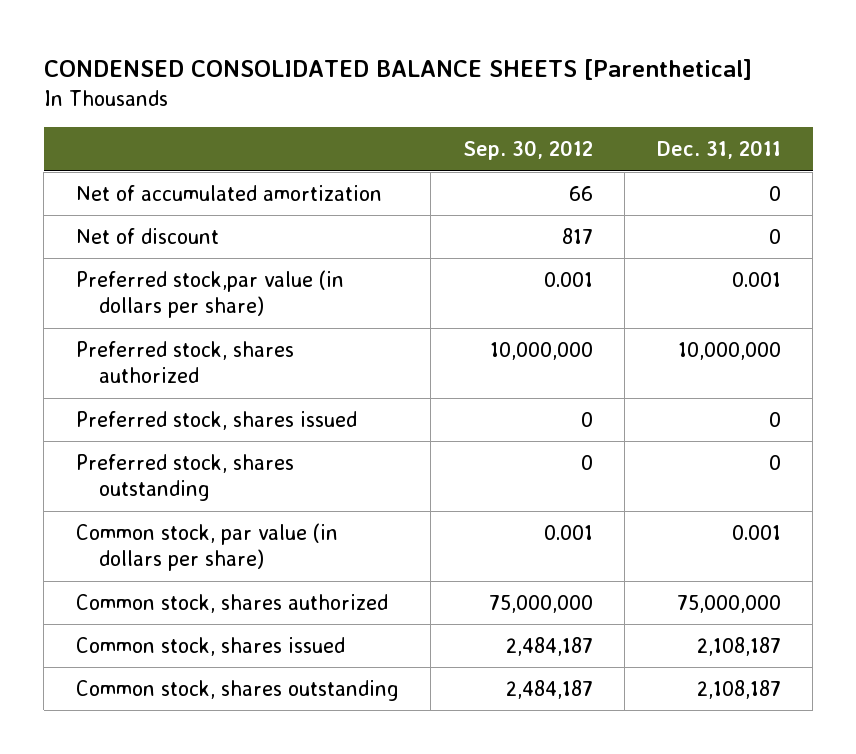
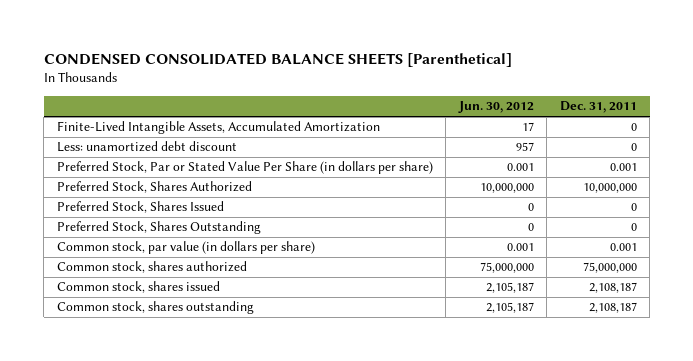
[462,140,593,161] Sep. 30, 2012 -> none
none -> [457,101,534,114] Jun. 30, 2012
[75,184,382,201] Net of accumulated amortization -> [56,121,380,135] Finite-Lived Intangible Assets, Accumulated Amortization
[75,227,219,244] Net of discount -> [56,141,237,153] Less: unamortized debt discount
[75,269,344,319] Preferred stock,par value (in dollars per share) -> [56,161,433,175] Preferred Stock, Par or Stated Value Per Share (in dollars per share)
[75,340,294,384] Preferred stock, shares authorized -> [56,181,252,194] Preferred Stock, Shares Authorized
[75,410,357,430] Preferred stock, shares issued -> [56,201,224,214] Preferred Stock, Shares Issued
[75,453,294,502] Preferred stock, shares outstanding -> [56,221,261,235] Preferred Stock, Shares Outstanding

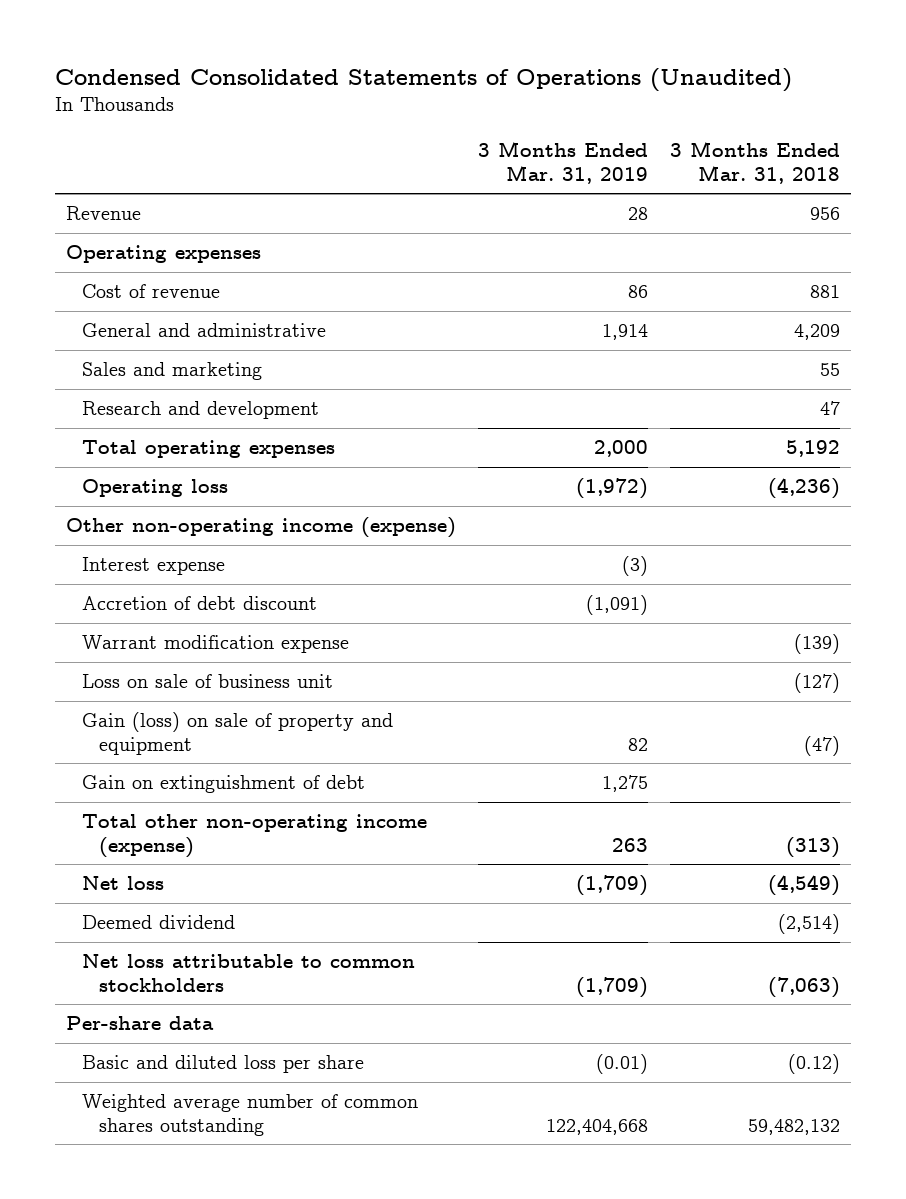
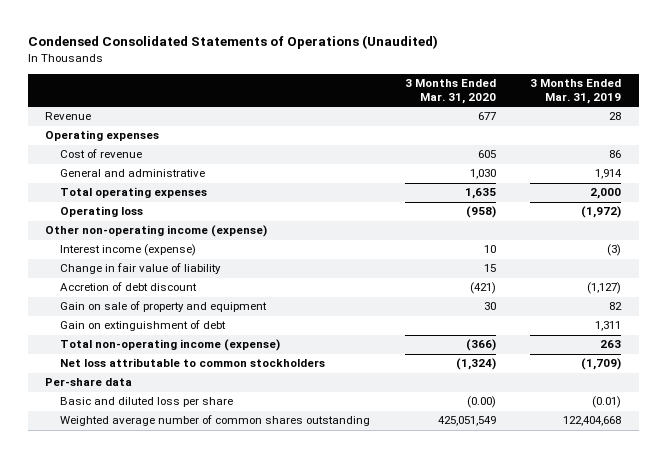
[669,140,840,184] 3 Months Ended Mar. 31, 2018 -> none
none -> [404,79,496,105] 3 Months Ended Mar. 31, 2020
[82,361,263,380] Sales and marketing -> none
[82,400,320,419] Research and development -> none
[82,634,350,653] Warrant modification expense -> none
[82,673,334,688] Loss on sale of business unit -> none
[82,875,165,890] Net loss -> none
[82,914,236,929] Deemed dividend -> none
[82,556,226,575] Interest expense -> [60,244,197,257] Interest income (expense)
none -> [60,263,222,275] Change in fair value of liability
[585,594,648,615] (1,091) -> [587,282,622,295] (1,127)
[82,711,394,755] Gain (loss) on sale of property and equipment -> [60,301,268,313] Gain on sale of property and equipment
[601,774,648,792] 1,275 -> [595,321,622,332] 1,311
[82,813,428,858] Total other non-operating income (expense) -> [60,339,281,352] Total non-operating income (expense)

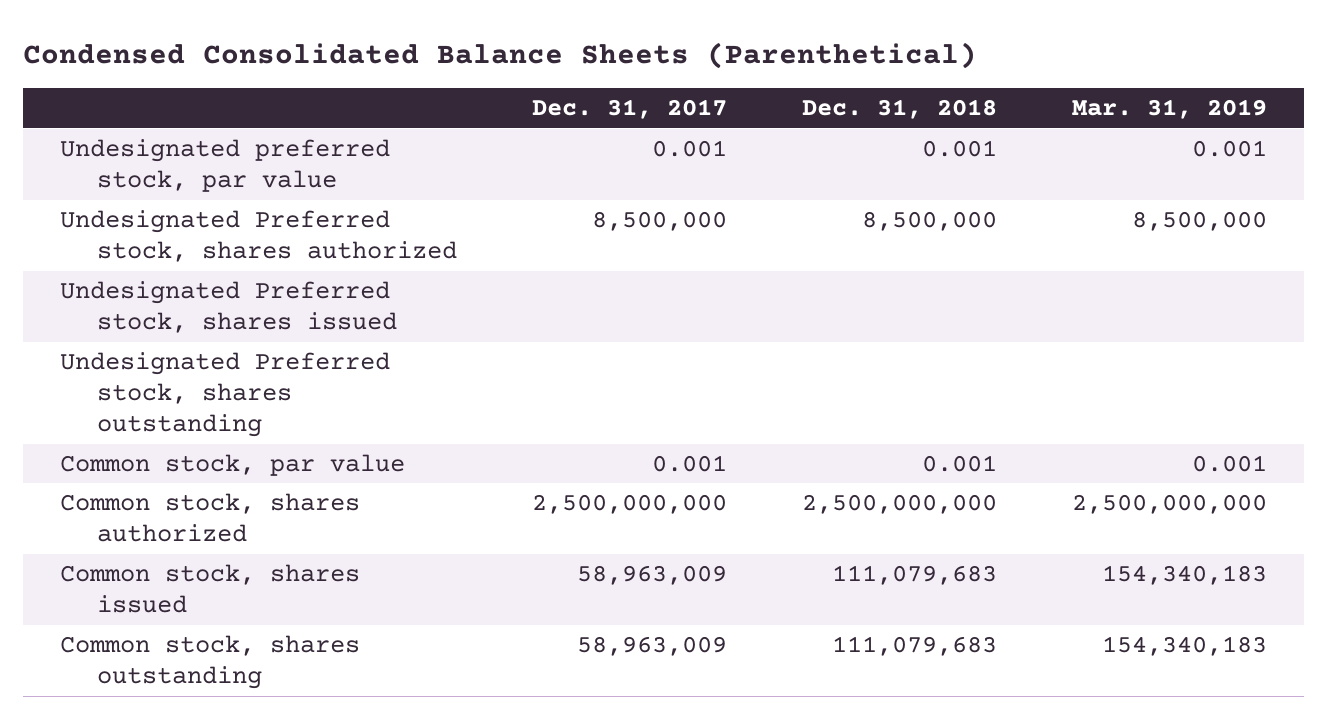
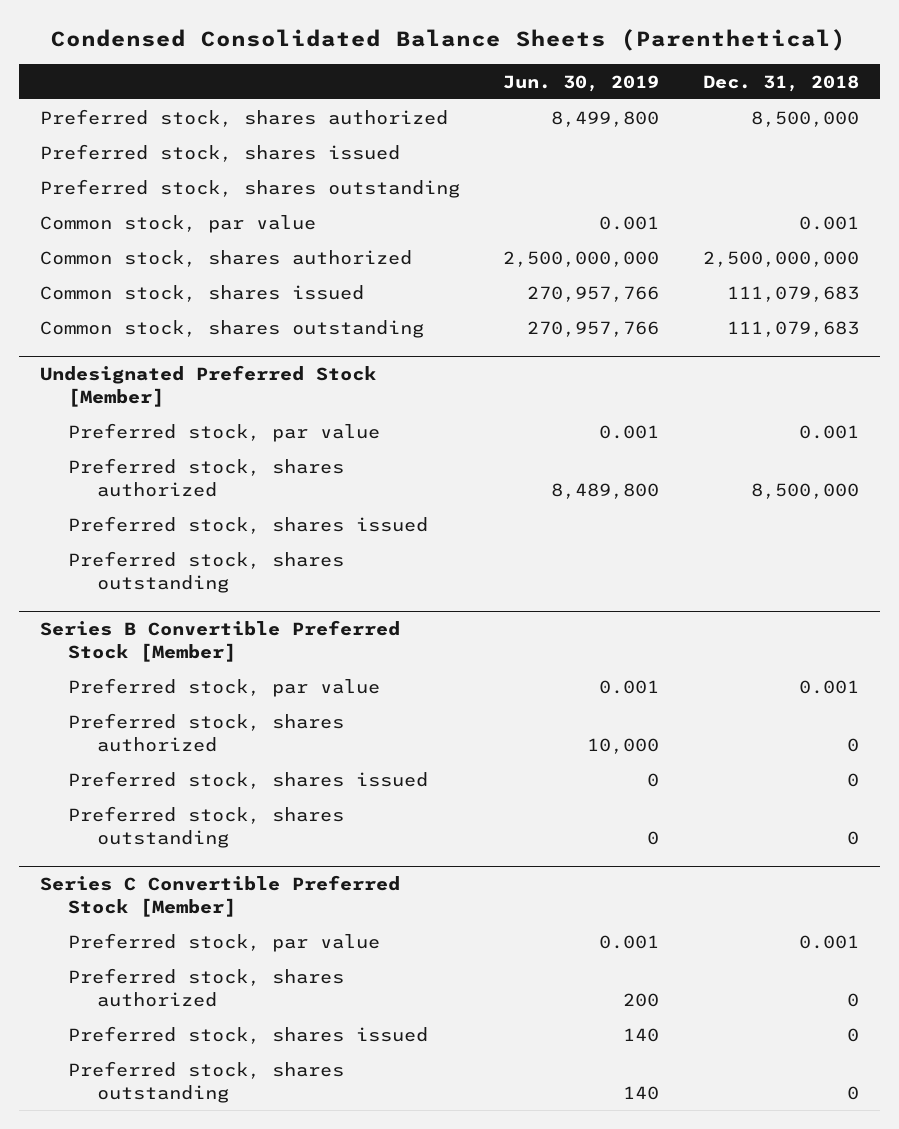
[531,99,727,120] Dec. 31, 2017 -> none
[1071,99,1267,120] Mar. 31, 2019 -> none
none -> [503,74,660,92] Jun. 30, 2019
[60,139,391,193] Undesignated preferred stock, par value -> none
[60,210,457,263] Undesignated Preferred stock, shares authorized -> [40,108,449,127] Preferred stock, shares authorized
[60,281,397,334] Undesignated Preferred stock, shares issued -> [40,143,401,162] Preferred stock, shares issued
[60,352,391,438] Undesignated Preferred stock, shares outstanding -> [40,178,461,198] Preferred stock, shares outstanding
none -> [40,365,377,408] Undesignated Preferred Stock [Member]
none -> [68,422,381,442] Preferred stock, par value
none -> [68,457,345,497] Preferred stock, shares authorized
none -> [68,515,429,534] Preferred stock, shares issued
none -> [68,550,345,593] Preferred stock, shares outstanding
none -> [40,620,401,663] Series B Convertible Preferred Stock [Member]
none -> [68,677,381,697] Preferred stock, par value
none -> [68,712,345,752] Preferred stock, shares authorized
none -> [68,770,429,789] Preferred stock, shares issued
none -> [68,805,345,848] Preferred stock, shares outstanding
none -> [40,875,401,918] Series C Convertible Preferred Stock [Member]
none -> [68,932,381,952] Preferred stock, par value
none -> [68,967,345,1007] Preferred stock, shares authorized
none -> [68,1025,429,1044] Preferred stock, shares issued
none -> [68,1060,345,1103] Preferred stock, shares outstanding

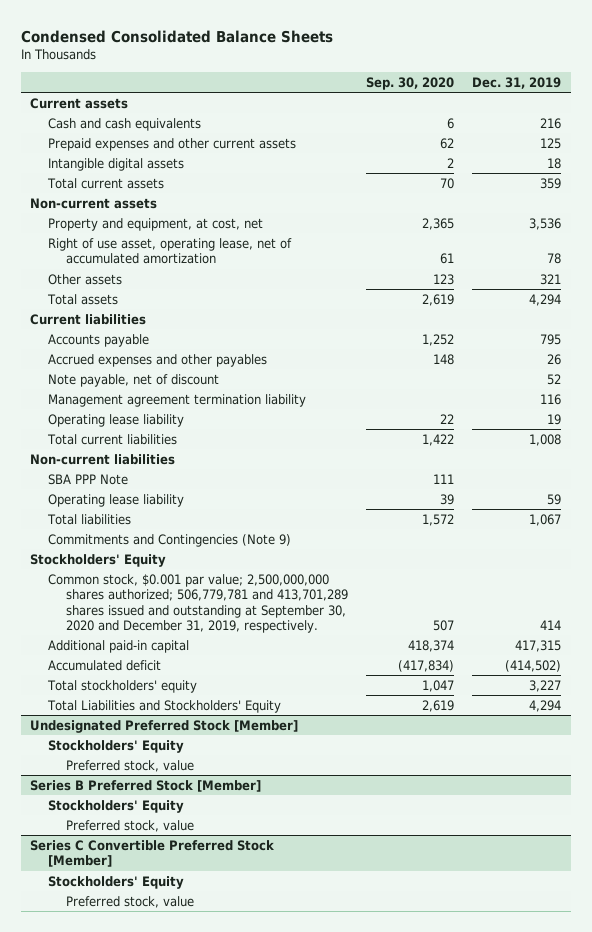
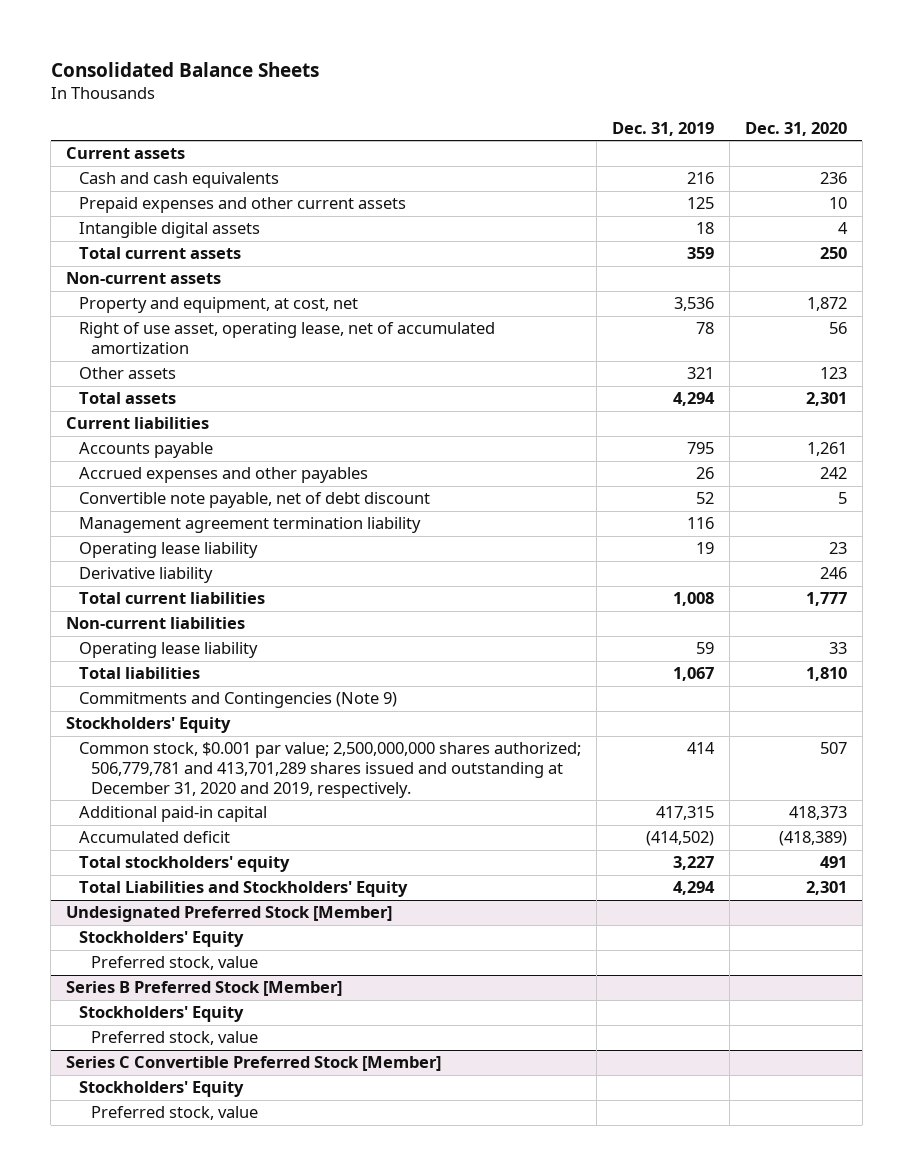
[21,29,334,43] Condensed Consolidated Balance Sheets -> [50,61,319,77] Consolidated Balance Sheets
[366,76,455,90] Sep. 30, 2020 -> none
none -> [744,121,847,136] Dec. 31, 2020
[48,373,220,387] Note payable, net of discount -> [78,492,430,509] Convertible note payable, net of debt discount
none -> [78,567,213,584] Derivative liability
[48,473,129,485] SBA PPP Note -> none
[48,573,349,633] Common stock, $0.001 par value; 2,500,000,000 shares authorized; 506,779,781 and 413,701,289 shares issued and outstanding at September 30, 2020 and December 31, 2019, respectively. -> [78,742,581,798] Common stock, $0.001 par value; 2,500,000,000 shares authorized; 506,779,781 and 413,701,289 shares issued and outstanding at December 31, 2020 and 2019, respectively.

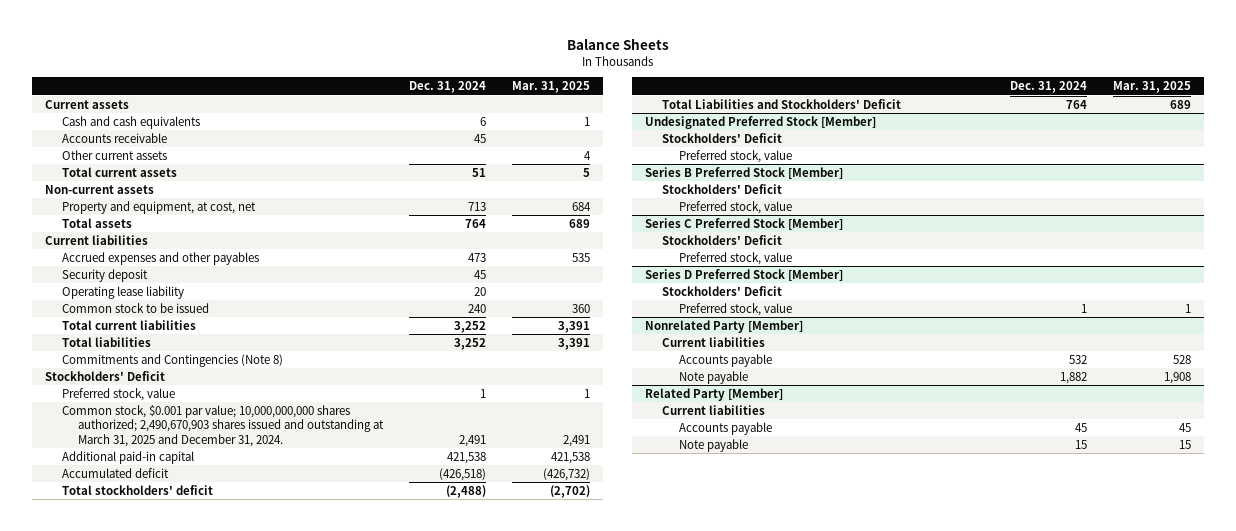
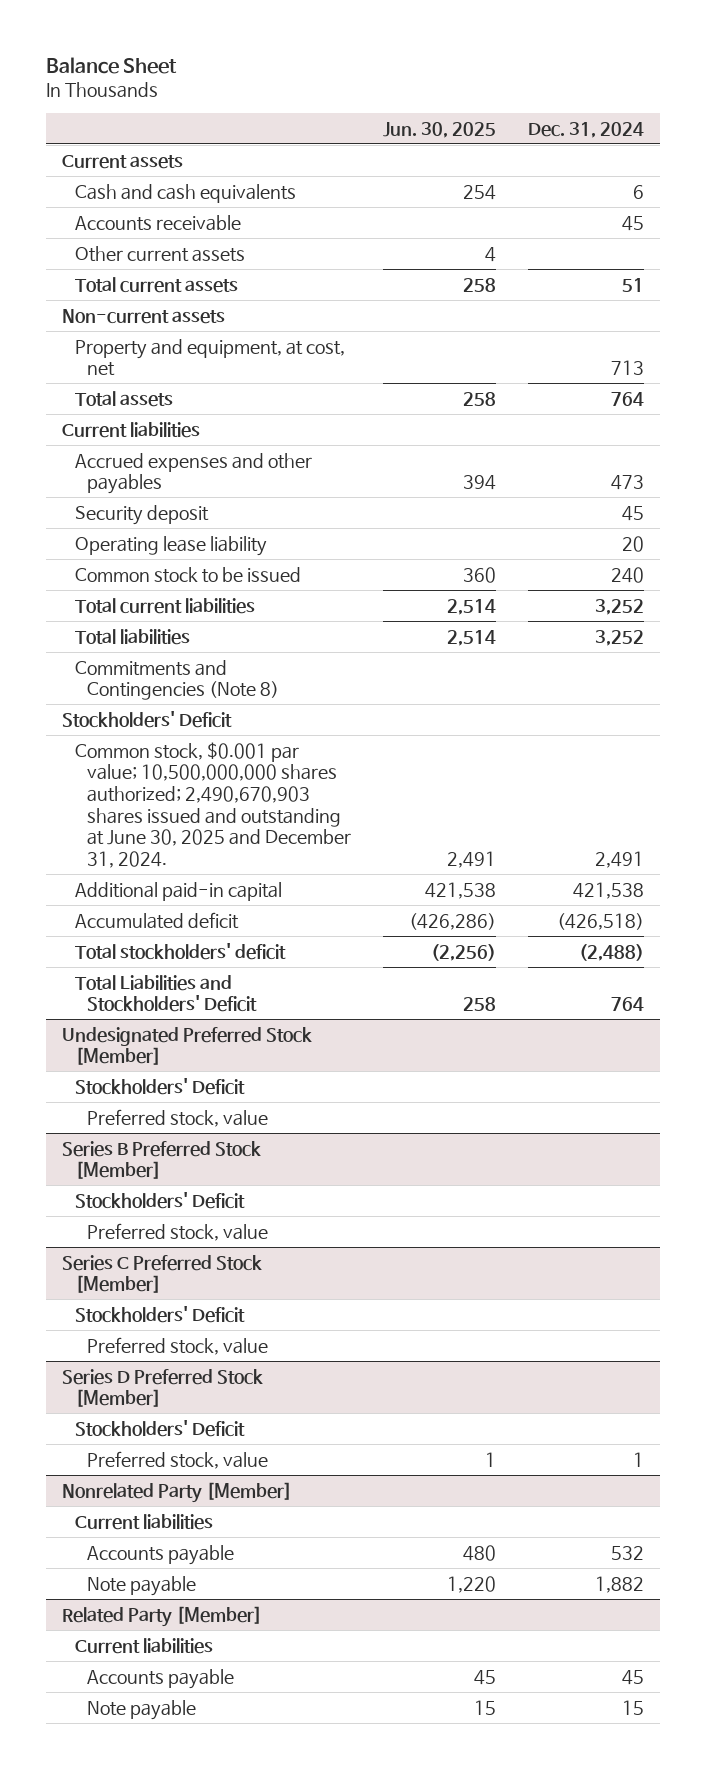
[566,37,669,50] Balance Sheets -> [45,56,177,74] Balance Sheet
[512,81,591,94] Mar. 31, 2025 -> none
none -> [383,121,497,138] Jun. 30, 2025
[61,387,175,401] Preferred stock, value -> none
[61,404,385,447] Common stock, $0.001 par value; 10,000,000,000 shares authorized; 2,490,670,903 shares issued and outstanding at March 31, 2025 and December 31, 2024. -> [74,741,352,869] Common stock, $0.001 par value; 10,500,000,000 shares authorized; 2,490,670,903 shares issued and outstanding at June 30, 2025 and December 31, 2024.

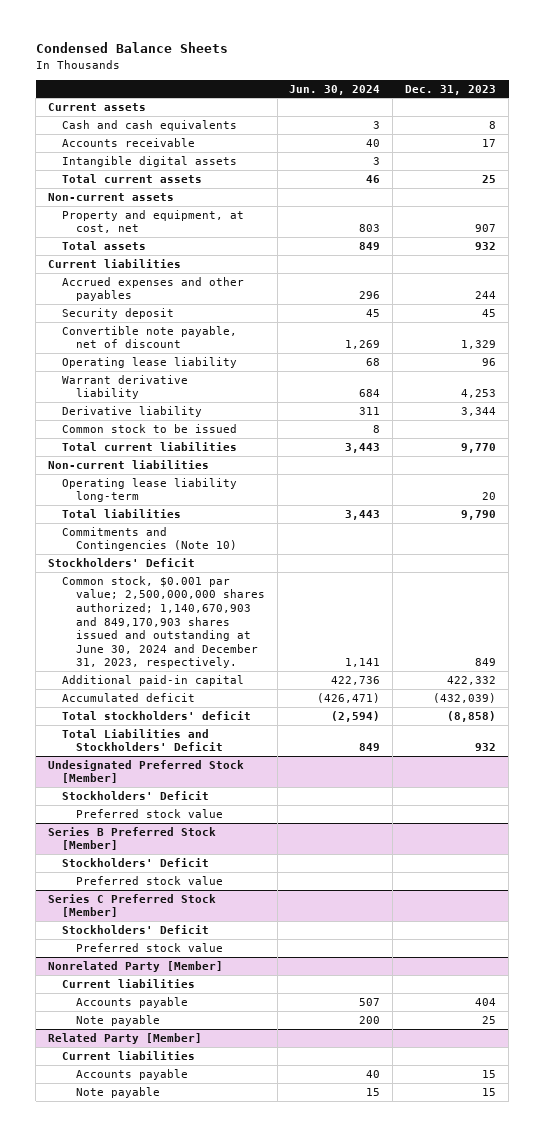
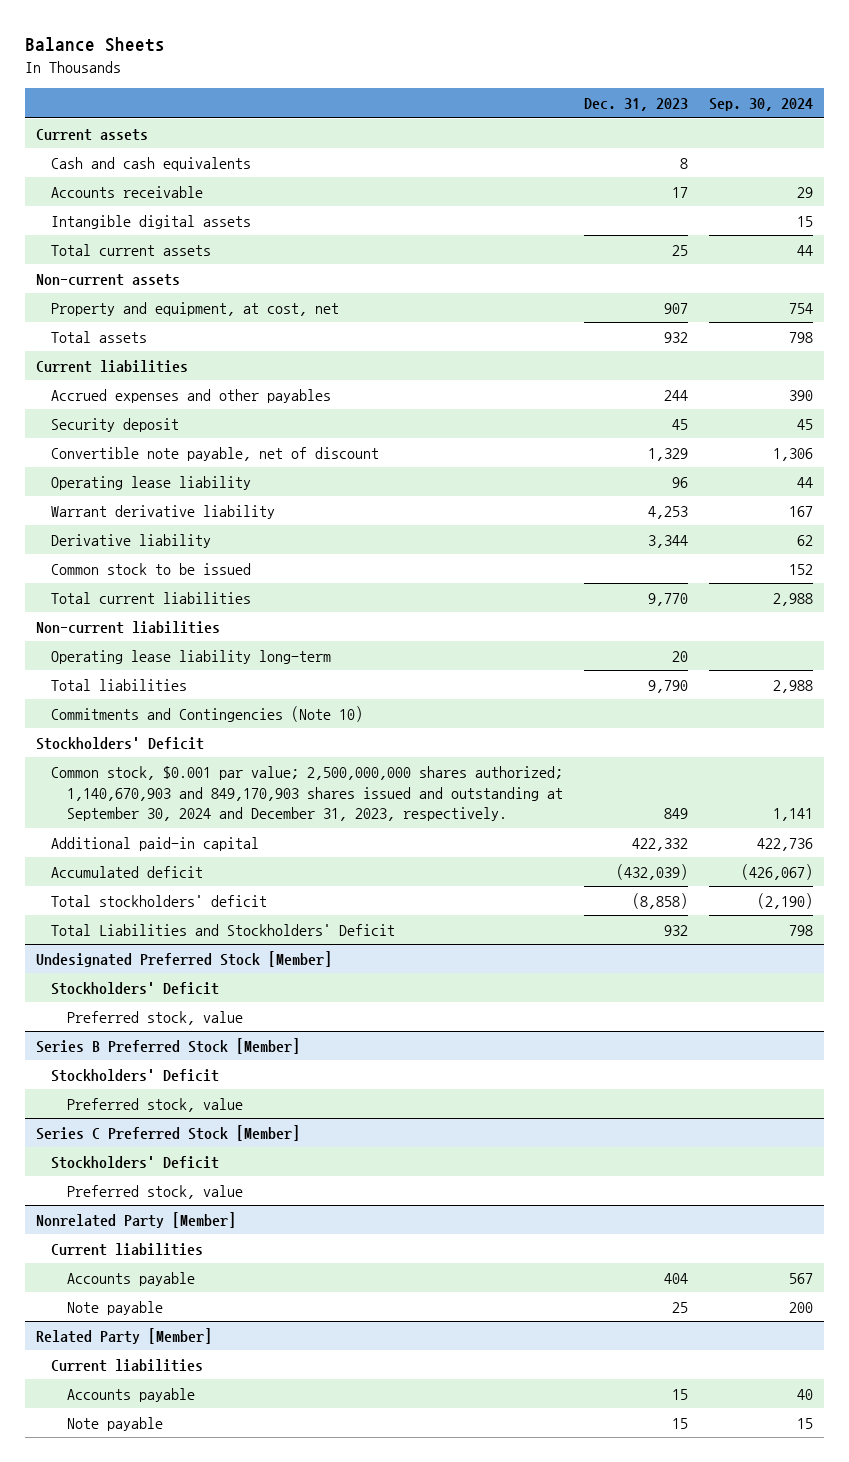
[35,42,228,54] Condensed Balance Sheets -> [25,37,166,53] Balance Sheets
[289,84,381,95] Jun. 30, 2024 -> none
none -> [709,98,814,112] Sep. 30, 2024
[62,575,265,669] Common stock, $0.001 par value; 2,500,000,000 shares authorized; 1,140,670,903 and 849,170,903 shares issued and outstanding at June 30, 2024 and December 31, 2023, respectively. -> [51,765,564,822] Common stock, $0.001 par value; 2,500,000,000 shares authorized; 1,140,670,903 and 849,170,903 shares issued and outstanding at September 30, 2024 and December 31, 2023, respectively.
[75,808,223,818] Preferred stock value -> [66,1010,243,1025] Preferred stock, value
[75,875,223,885] Preferred stock value -> [66,1097,243,1112] Preferred stock, value
[75,942,223,952] Preferred stock value -> [66,1184,243,1199] Preferred stock, value

